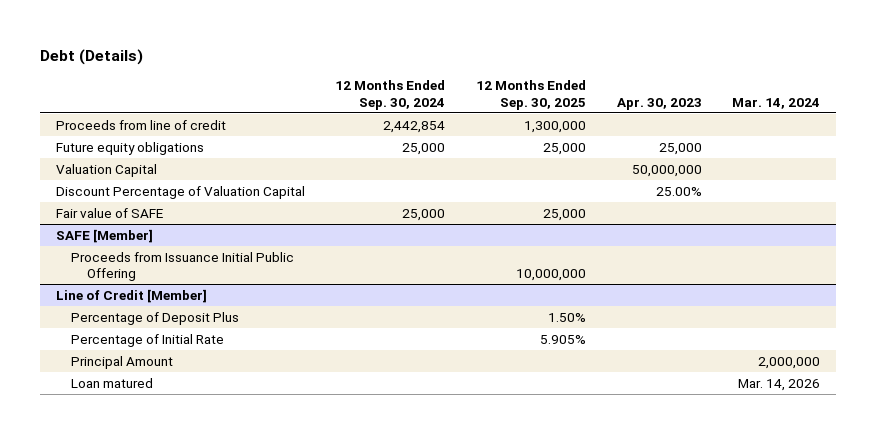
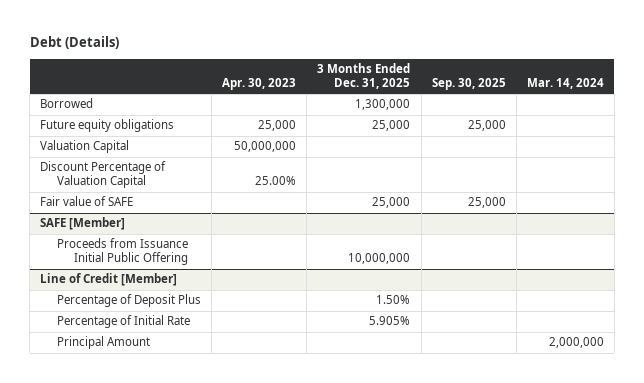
[335,80,446,110] 12 Months Ended Sep. 30, 2024 -> none
[475,80,586,110] 12 Months Ended Sep. 30, 2025 -> none
none -> [317,63,411,90] 3 Months Ended Dec. 31, 2025
none -> [431,78,506,91] Sep. 30, 2025
[55,119,226,130] Proceeds from line of credit -> none
none -> [40,98,94,109] Borrowed
[71,377,154,388] Loan matured -> none

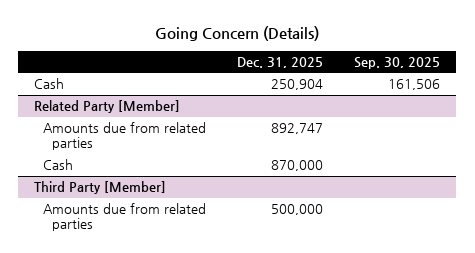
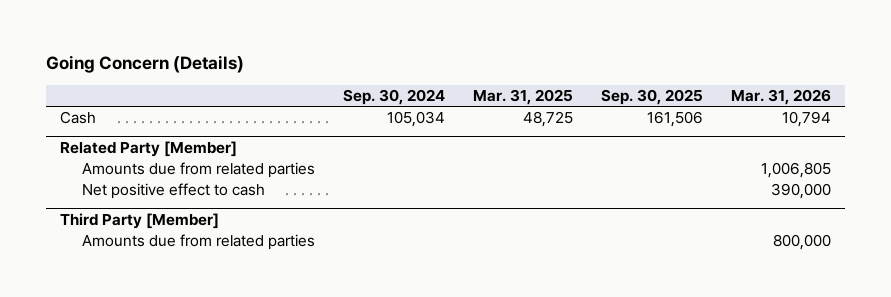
[237,56,324,68] Dec. 31, 2025 -> none
none -> [343,88,446,105] Sep. 30, 2024
none -> [473,88,574,105] Mar. 31, 2025
none -> [731,88,832,105] Mar. 31, 2026
[43,159,74,171] Cash -> [81,183,265,200] Net positive effect to cash

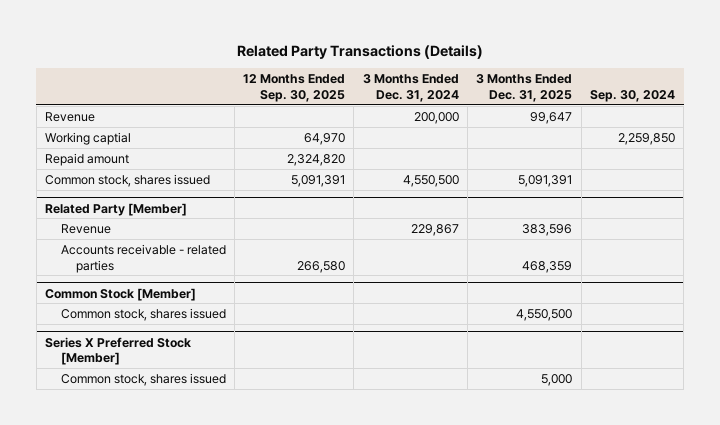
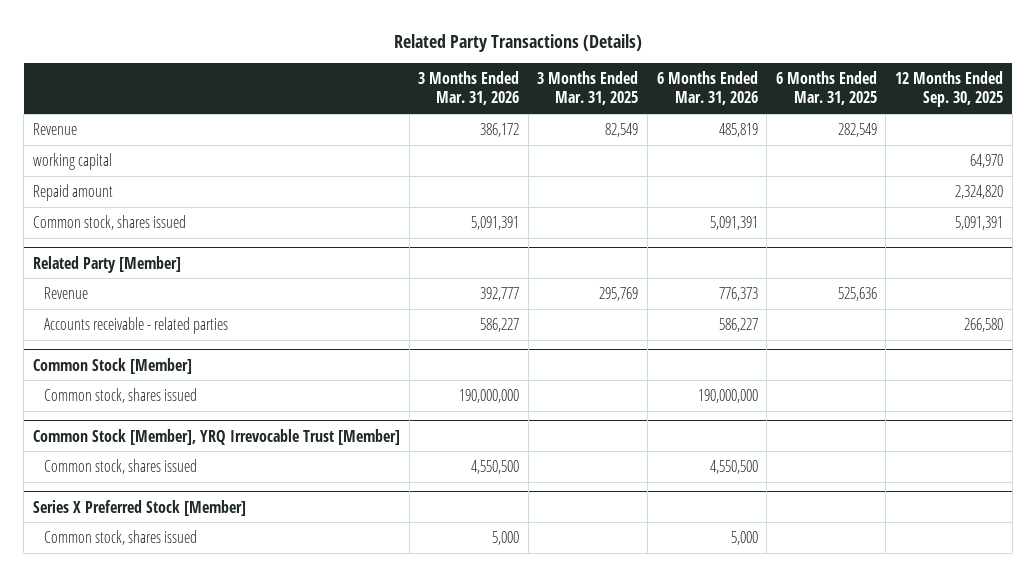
[362,74,459,102] 3 Months Ended Dec. 31, 2024 -> none
[476,74,573,102] 3 Months Ended Dec. 31, 2025 -> none
[589,89,675,102] Sep. 30, 2024 -> none
none -> [418,70,520,106] 3 Months Ended Mar. 31, 2026
none -> [537,70,639,106] 3 Months Ended Mar. 31, 2025
none -> [656,70,758,106] 6 Months Ended Mar. 31, 2026
none -> [775,70,877,106] 6 Months Ended Mar. 31, 2025
[44,131,131,145] Working captial -> [33,152,113,170] working capital
none -> [33,428,401,445] Common Stock [Member], YRQ Irrevocable Trust [Member]
none -> [44,458,198,474] Common stock, shares issued

